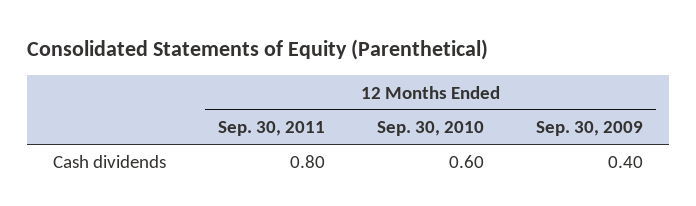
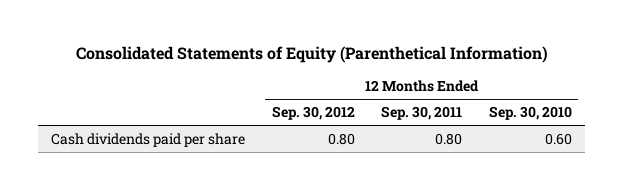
[26,39,488,61] Consolidated Statements of Equity (Parenthetical) -> [75,46,548,64] Consolidated Statements of Equity (Parenthetical Information)
[536,121,644,137] Sep. 30, 2009 -> none
none -> [271,106,355,121] Sep. 30, 2012
[52,155,166,169] Cash dividends -> [51,132,246,147] Cash dividends paid per share

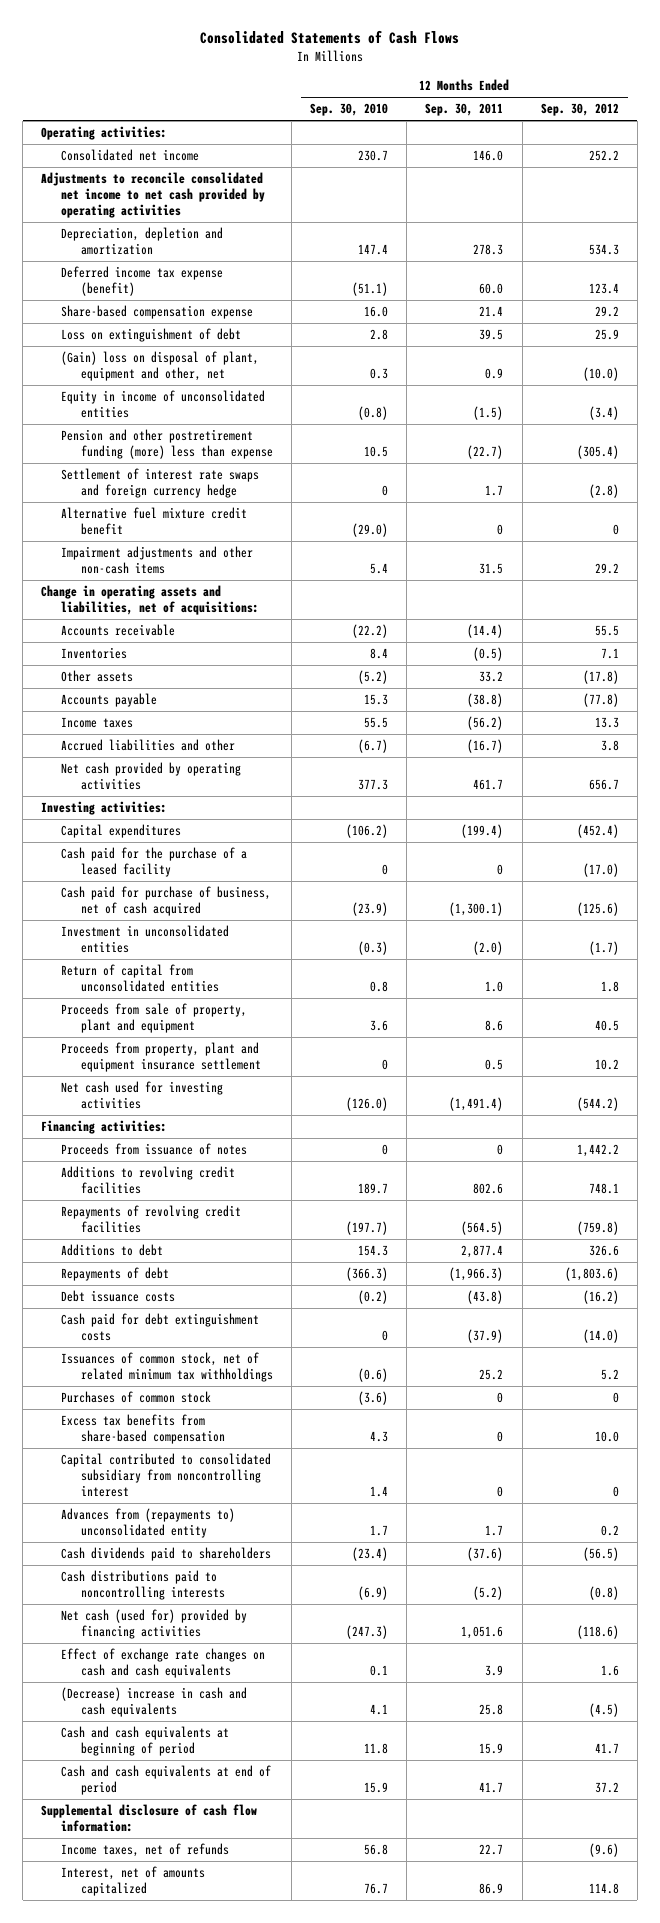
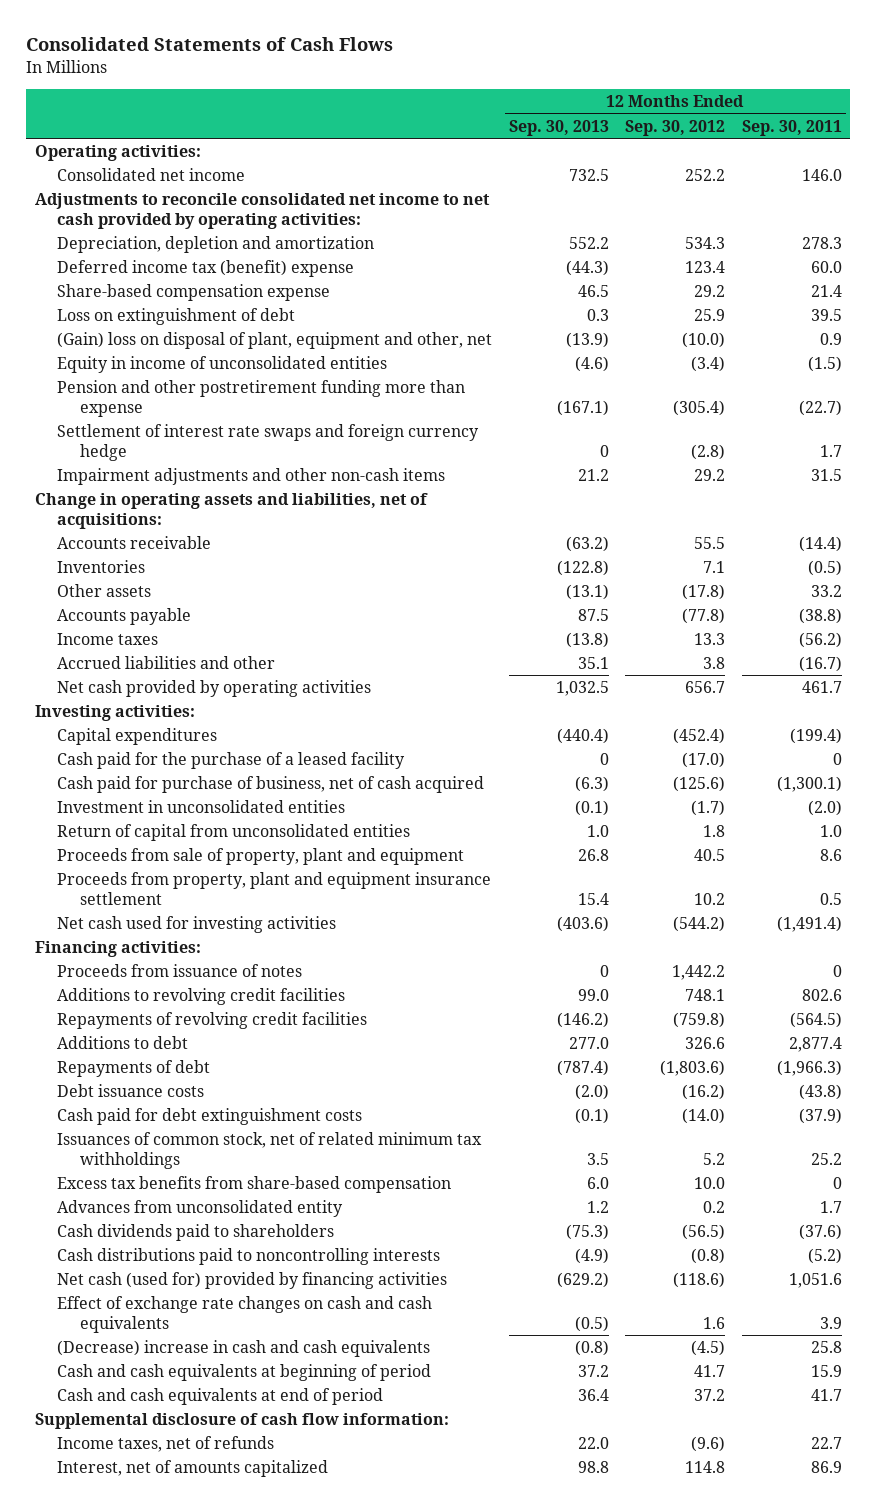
[310,103,389,117] Sep. 30, 2010 -> none
none -> [508,119,609,136] Sep. 30, 2013
[41,172,266,218] Adjustments to reconcile consolidated net income to net cash provided by operating activities -> [34,193,490,230] Adjustments to reconcile consolidated net income to net cash provided by operating activities:
[61,266,224,296] Deferred income tax expense (benefit) -> [57,260,355,278] Deferred income tax (benefit) expense
[61,429,274,459] Pension and other postretirement funding (more) less than expense -> [57,380,466,418] Pension and other postretirement funding more than expense
[61,507,248,535] Alternative fuel mixture credit benefit -> none
[61,1391,212,1404] Purchases of common stock -> none
[61,1453,272,1497] Capital contributed to consolidated subsidiary from noncontrolling interest -> none
[61,1508,236,1538] Advances from (repayments to) unconsolidated entity -> [57,1200,344,1218] Advances from unconsolidated entity

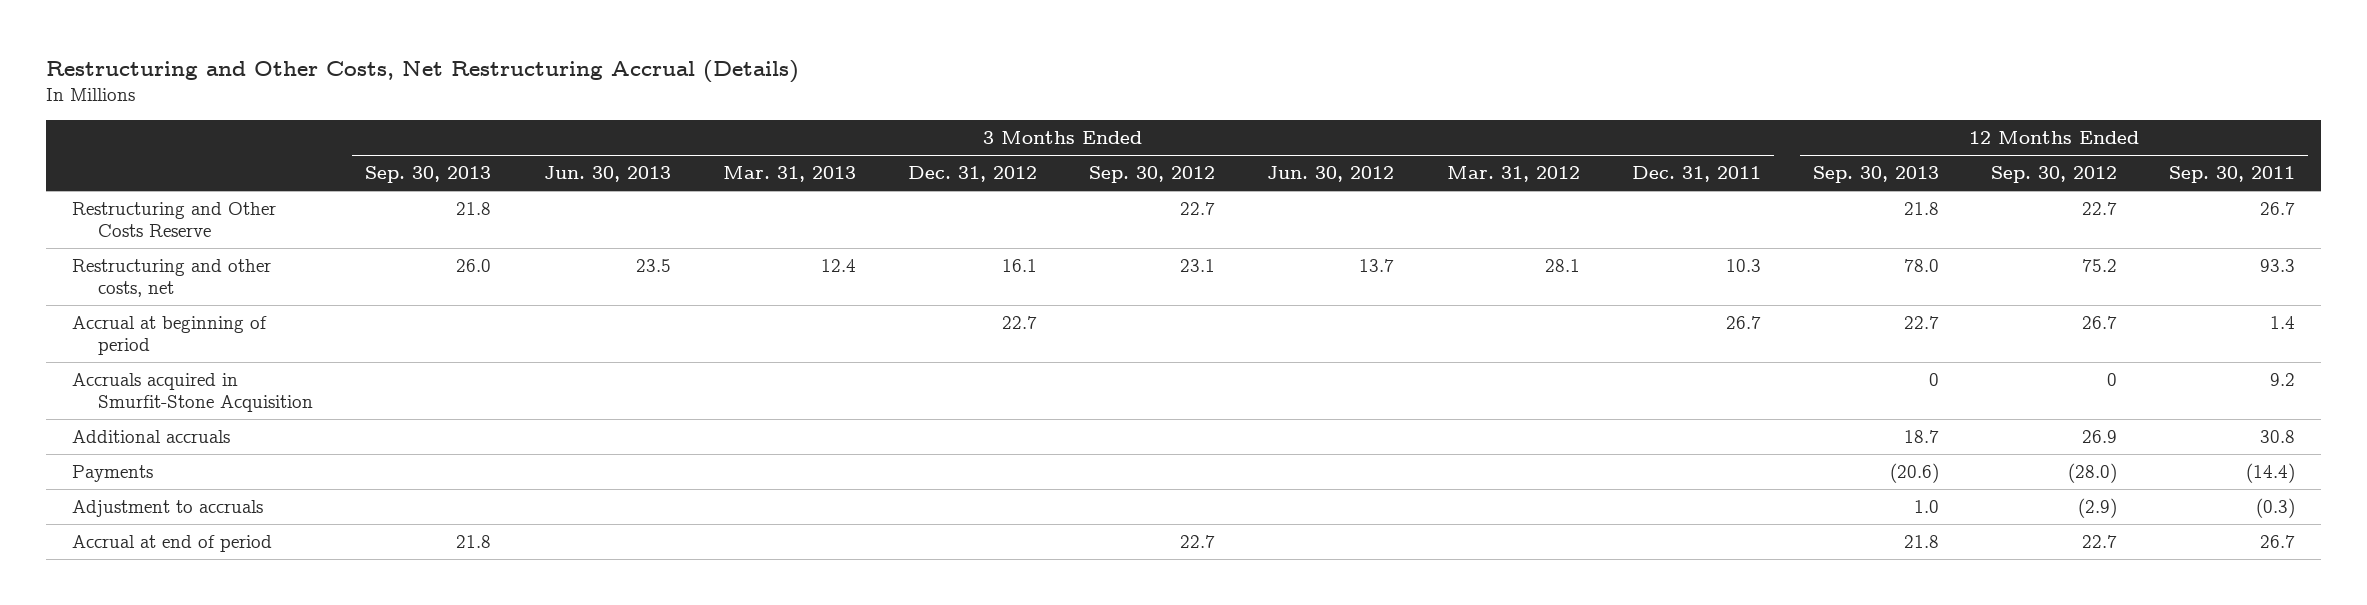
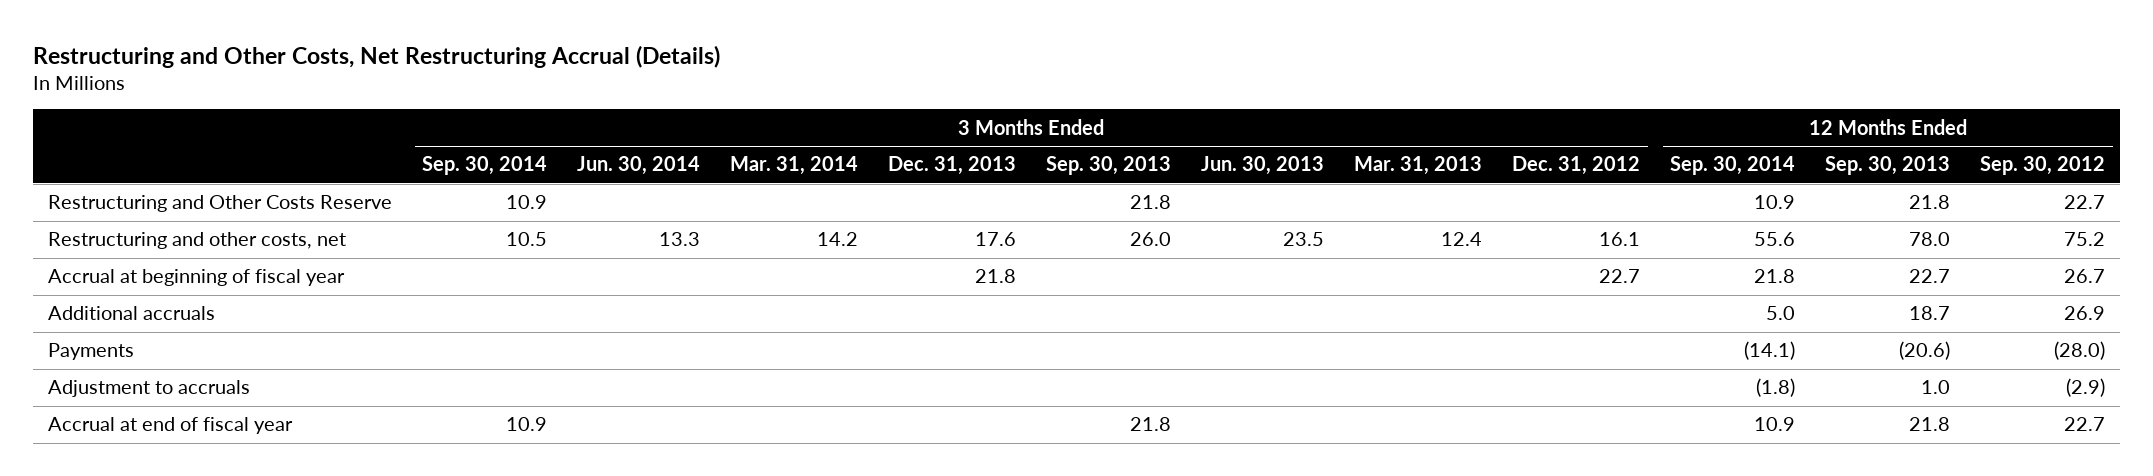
[1089,166,1216,184] Sep. 30, 2012 -> none
[1267,166,1395,183] Jun. 30, 2012 -> none
[1446,166,1580,183] Mar. 31, 2012 -> none
[1631,166,1761,183] Dec. 31, 2011 -> none
[2169,166,2296,184] Sep. 30, 2011 -> none
none -> [422,156,548,176] Sep. 30, 2014
none -> [577,156,701,176] Jun. 30, 2014
none -> [730,156,859,176] Mar. 31, 2014
none -> [888,156,1017,176] Dec. 31, 2013
none -> [1670,156,1796,176] Sep. 30, 2014
[72,373,314,412] Accruals acquired in Smurfit-Stone Acquisition -> none
[72,316,268,355] Accrual at beginning of period -> [48,269,346,287] Accrual at beginning of fiscal year
[72,535,273,553] Accrual at end of period -> [48,417,294,435] Accrual at end of fiscal year

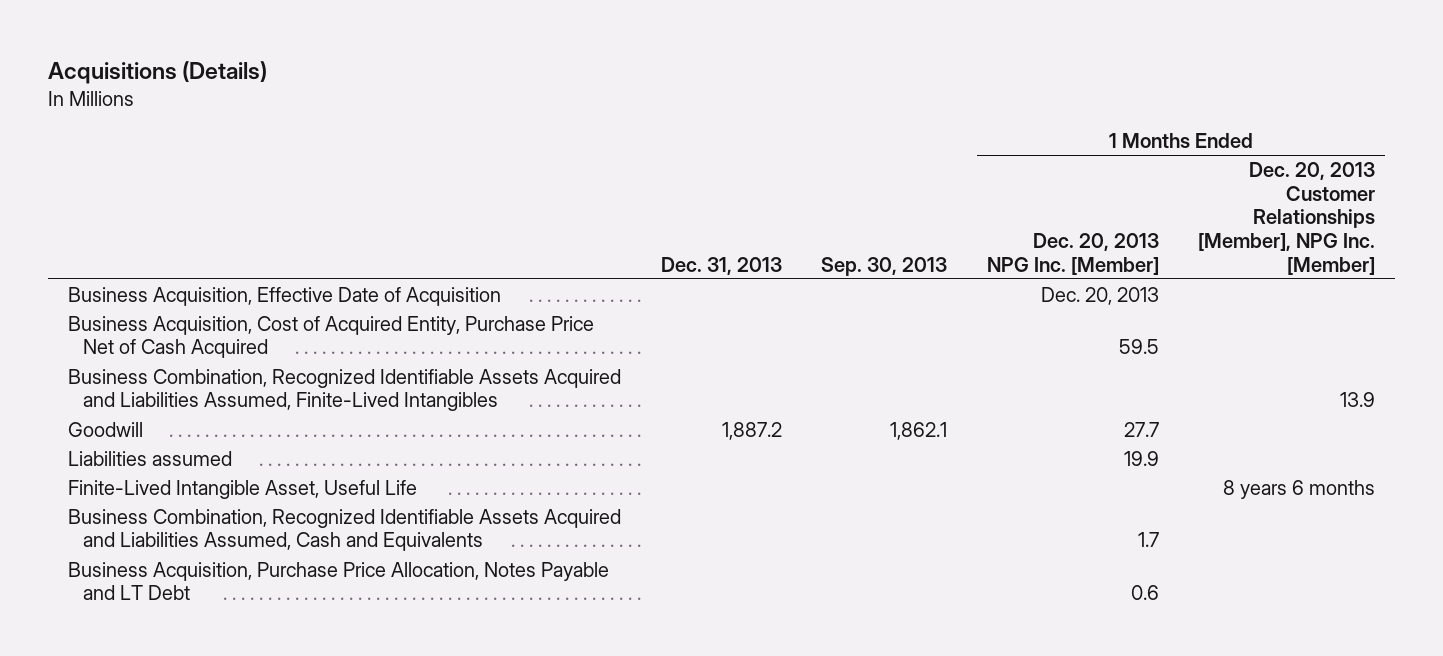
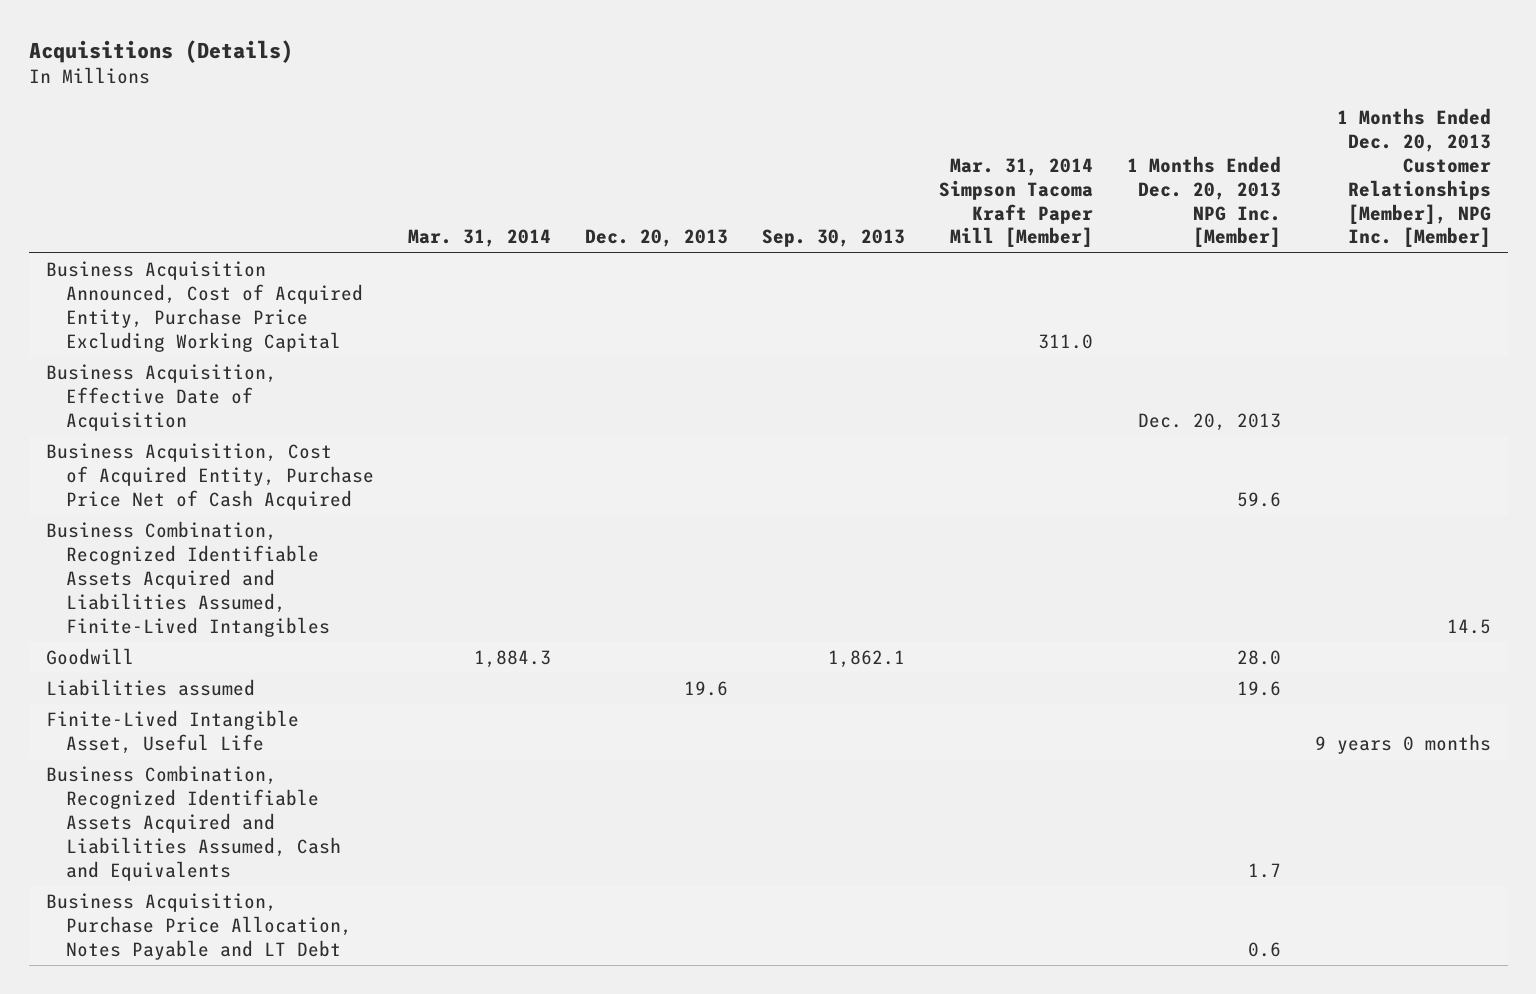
[660,256,782,275] Dec. 31, 2013 -> none
none -> [407,229,551,248] Mar. 31, 2014
none -> [584,229,728,248] Dec. 20, 2013
none -> [938,158,1093,248] Mar. 31, 2014 Simpson Tacoma Kraft Paper Mill [Member]
none -> [45,261,363,352] Business Acquisition Announced, Cost of Acquired Entity, Purchase Price Excluding Working Capital
[1118,339,1159,355] 59.5 -> [1236,491,1281,507] 59.6
[1340,392,1376,408] 13.9 -> [1446,618,1491,634] 14.5
[1123,421,1159,437] 27.7 -> [1236,650,1281,666] 28.0
[1123,450,1159,466] 19.9 -> [1236,681,1281,697] 19.6
[1223,479,1376,499] 8 years 6 months -> [1314,734,1491,755] 9 years 0 months

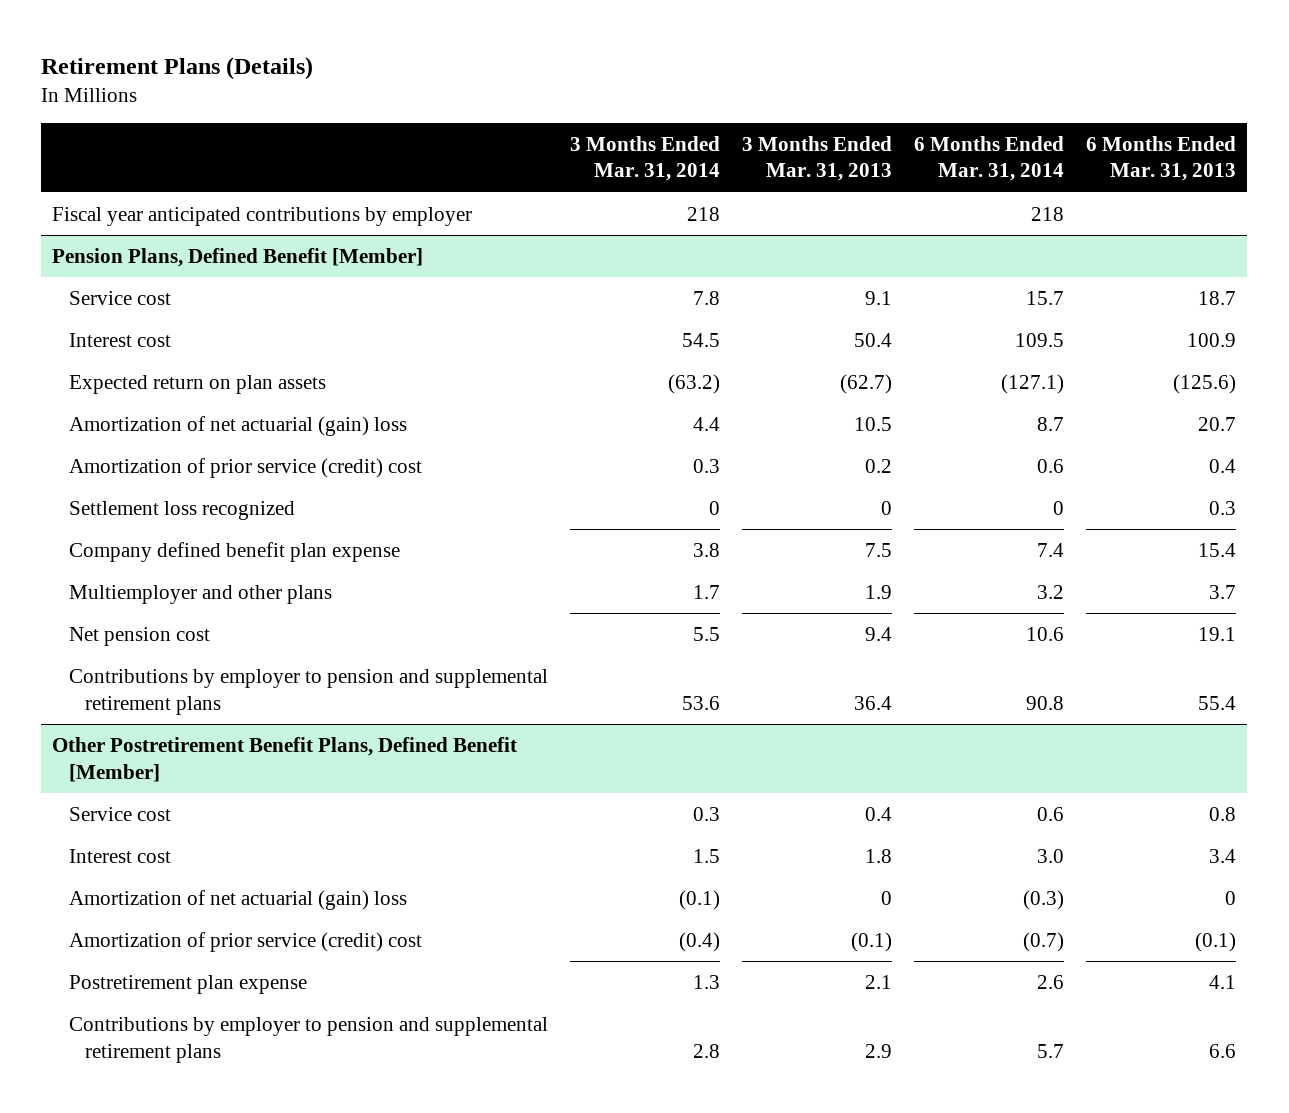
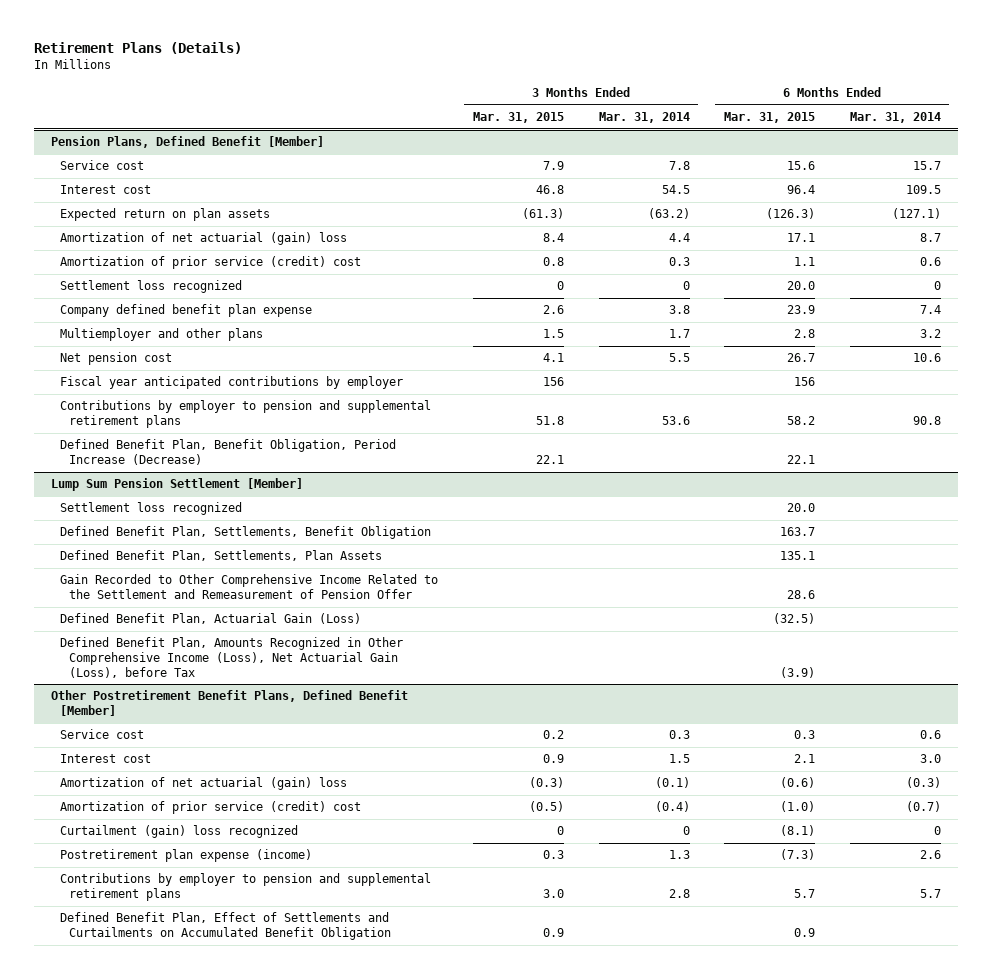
[742,135,893,182] 3 Months Ended Mar. 31, 2013 -> none
[1086,135,1237,182] 6 Months Ended Mar. 31, 2013 -> none
none -> [472,112,564,124] Mar. 31, 2015
none -> [724,112,816,124] Mar. 31, 2015
[52,207,473,227] Fiscal year anticipated contributions by employer -> none
none -> [60,376,404,390] Fiscal year anticipated contributions by employer
none -> [60,439,397,466] Defined Benefit Plan, Benefit Obligation, Period Increase (Decrease)
none -> [51,478,304,492] Lump Sum Pension Settlement [Member]
none -> [60,502,243,516] Settlement loss recognized
none -> [60,526,432,540] Defined Benefit Plan, Settlements, Benefit Obligation
none -> [60,550,383,562] Defined Benefit Plan, Settlements, Plan Assets
none -> [60,574,439,600] Gain Recorded to Other Comprehensive Income Related to the Settlement and Remeasurement of Pension Offer
none -> [60,613,362,625] Defined Benefit Plan, Actuarial Gain (Loss)
none -> [60,637,404,678] Defined Benefit Plan, Amounts Recognized in Other Comprehensive Income (Loss), Net Actuarial Gain (Loss), before Tax
none -> [60,825,299,839] Curtailment (gain) loss recognized
[68,975,307,995] Postretirement plan expense -> [60,849,313,863] Postretirement plan expense (income)
none -> [60,912,392,941] Defined Benefit Plan, Effect of Settlements and Curtailments on Accumulated Benefit Obligation

